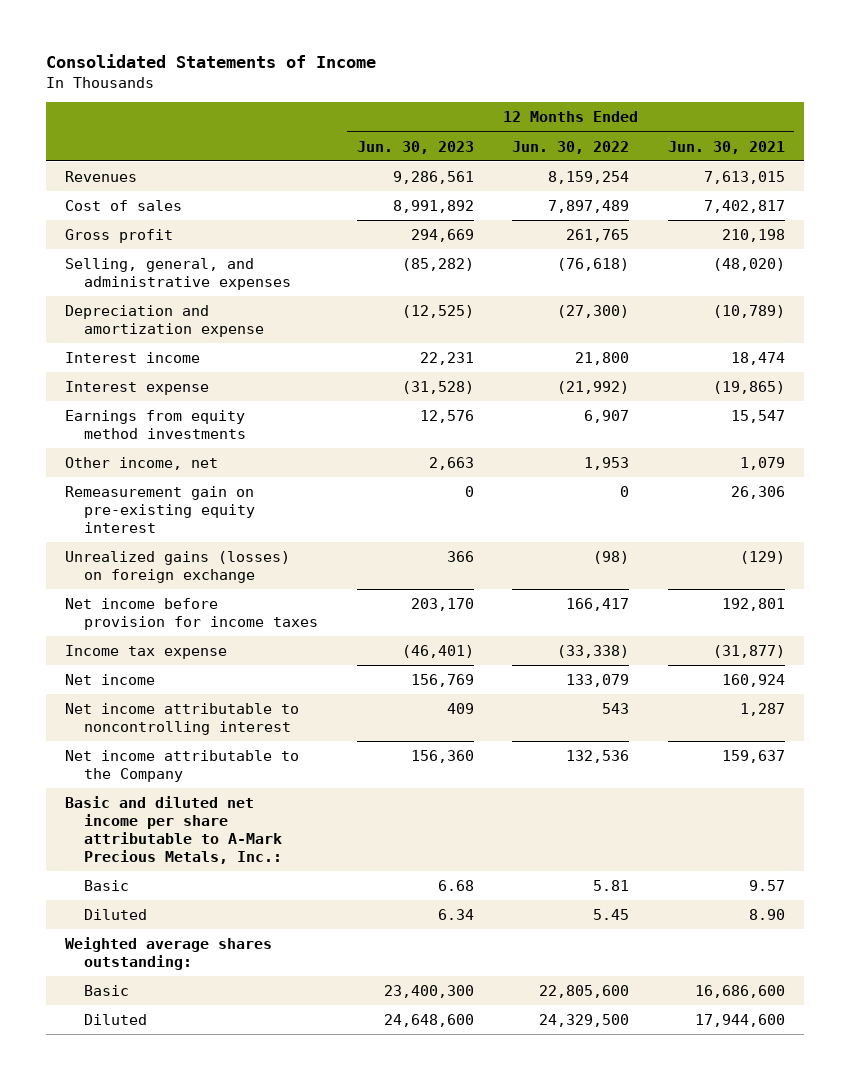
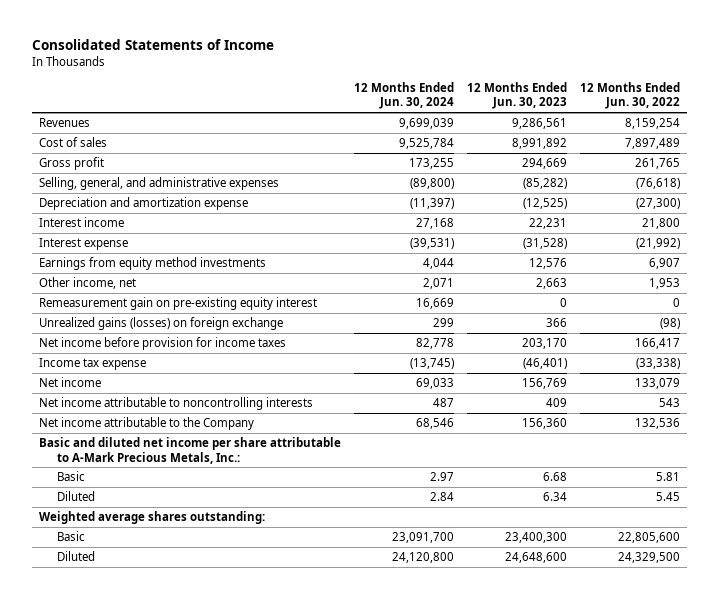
[667,140,785,154] Jun. 30, 2021 -> none
none -> [353,82,454,110] 12 Months Ended Jun. 30, 2024
[65,702,300,735] Net income attributable to noncontrolling interest -> [38,397,313,411] Net income attributable to noncontrolling interests

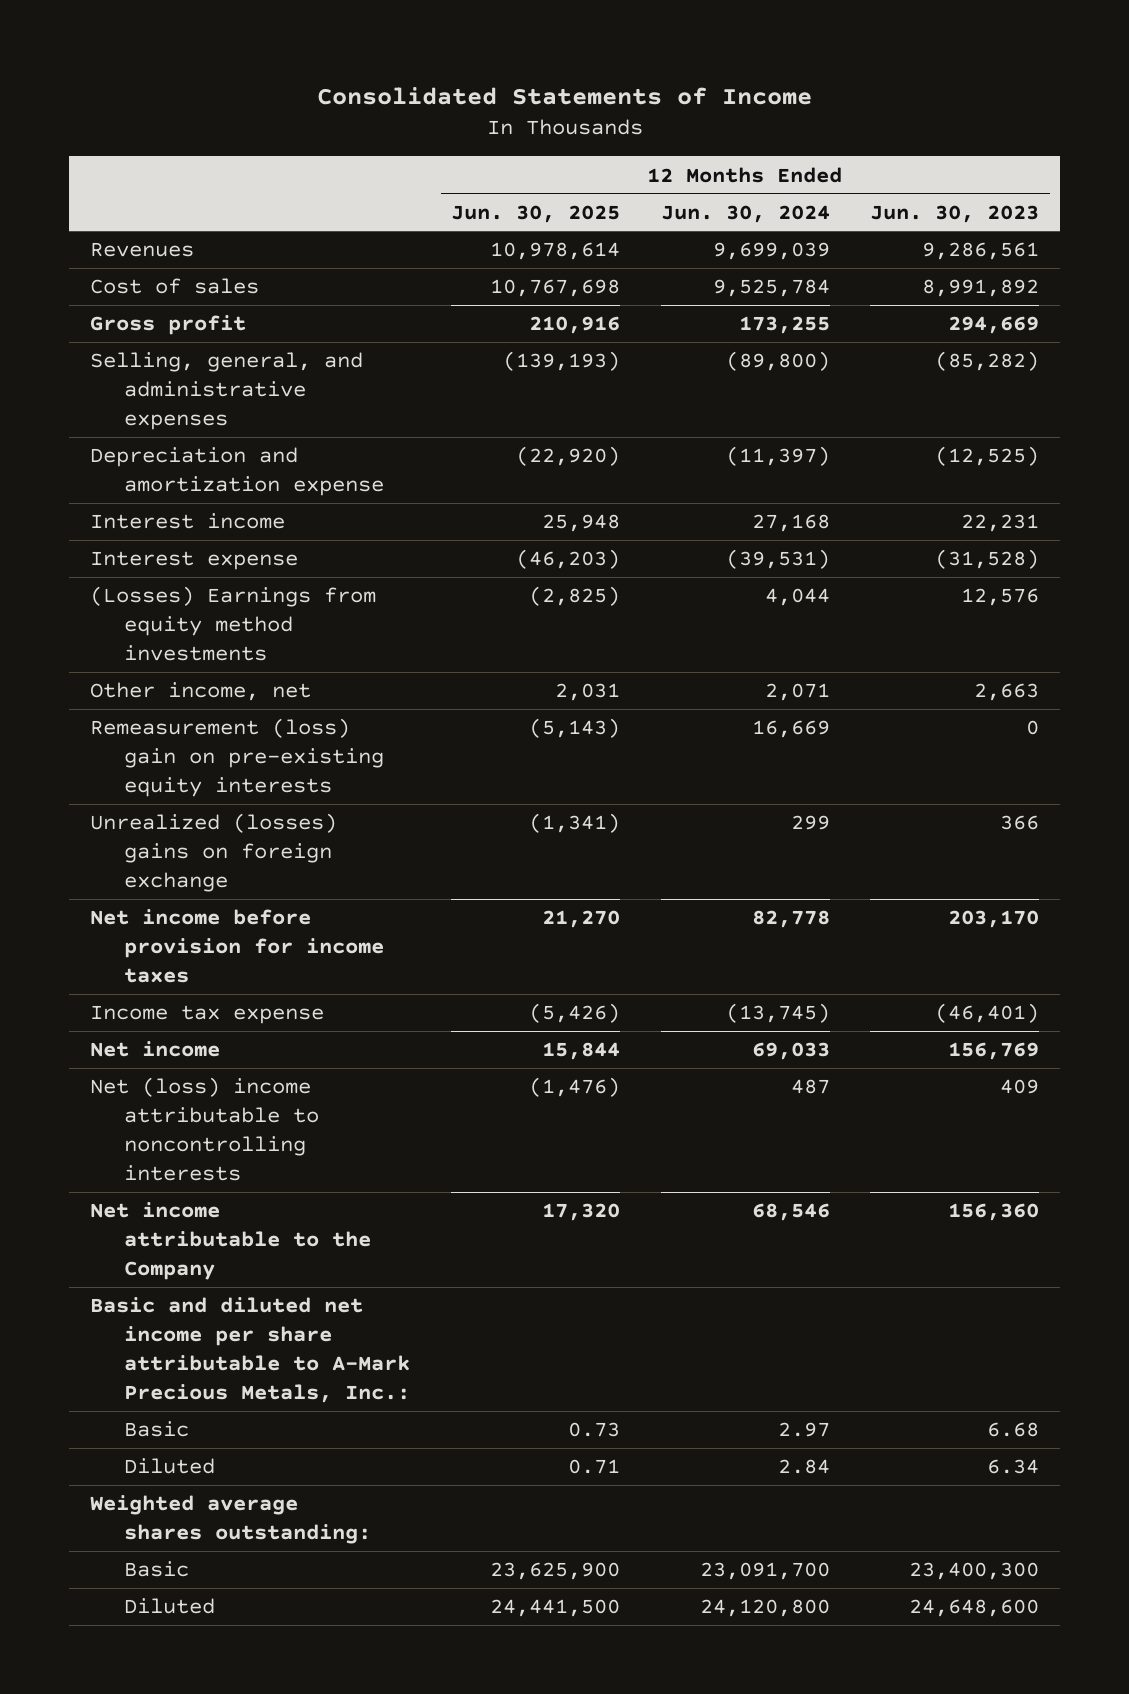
[580,82,681,110] 12 Months Ended Jun. 30, 2022 -> none
none -> [450,204,620,223] Jun. 30, 2025
[38,257,266,271] Earnings from equity method investments -> [89,586,376,662] (Losses) Earnings from equity method investments
[38,297,317,311] Remeasurement gain on pre-existing equity interest -> [89,718,384,798] Remeasurement (loss) gain on pre-existing equity interests
[38,317,283,331] Unrealized gains (losses) on foreign exchange -> [89,813,337,893] Unrealized (losses) gains on foreign exchange
[38,397,313,411] Net income attributable to noncontrolling interests -> [89,1077,319,1182] Net (loss) income attributable to noncontrolling interests

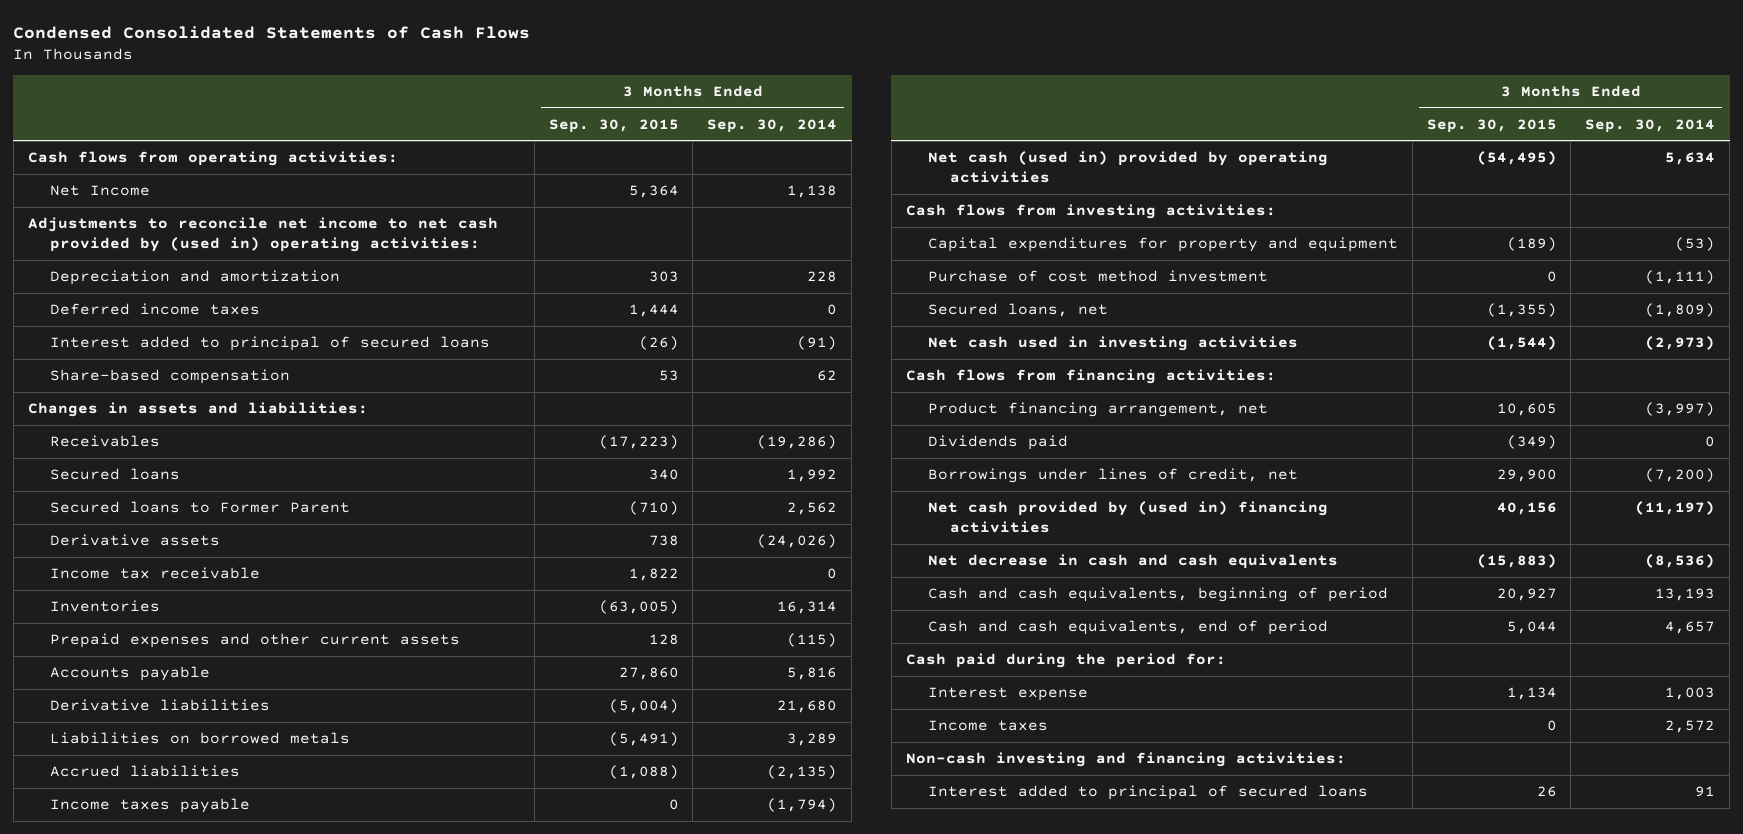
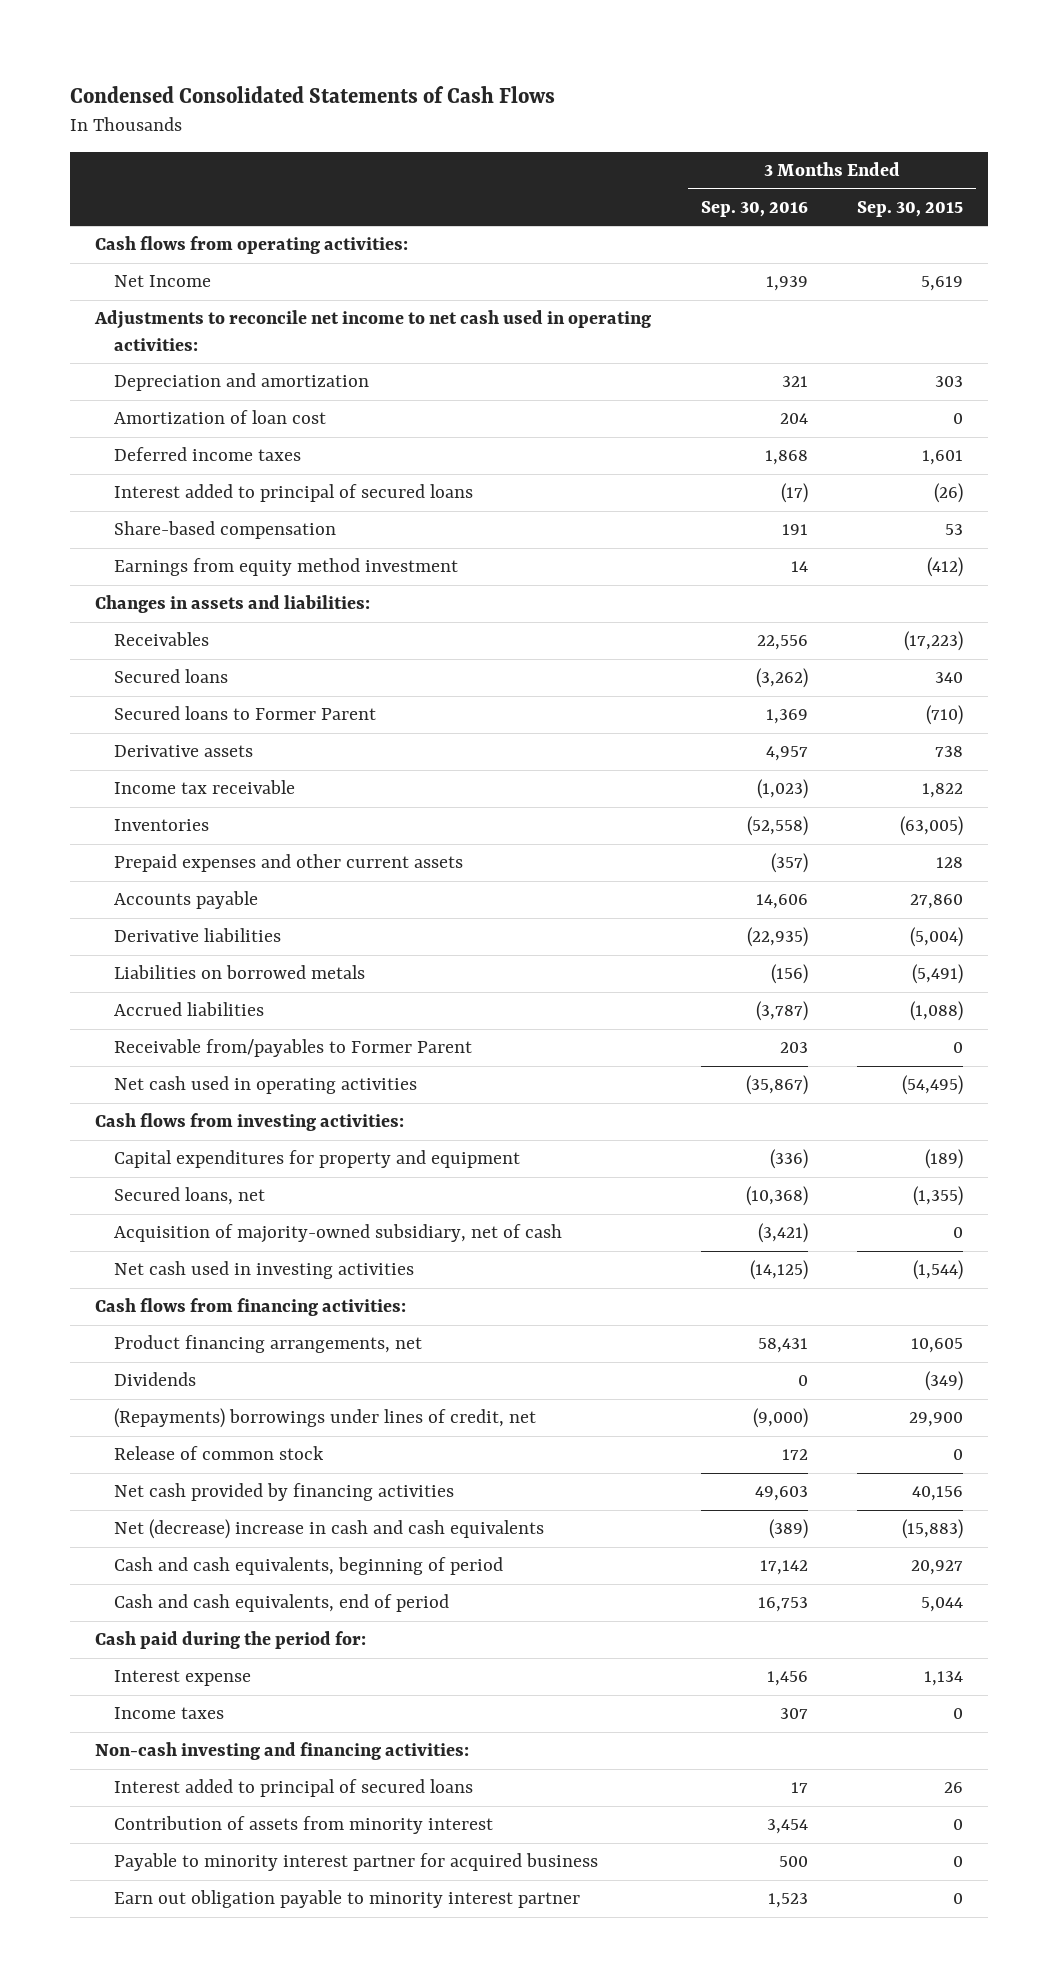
[707,118,838,133] Sep. 30, 2014 -> none
none -> [700,201,808,218] Sep. 30, 2016
[628,185,679,199] 5,364 -> [921,276,964,292] 5,619
[27,217,498,253] Adjustments to reconcile net income to net cash provided by (used in) operating activities: -> [94,310,652,351] Adjustments to reconcile net income to net cash used in operating activities:
none -> [114,410,327,425] Amortization of loan cost
[628,304,679,318] 1,444 -> [922,450,964,466] 1,601
none -> [114,558,459,577] Earnings from equity method investment
[49,798,250,814] Income taxes payable -> none
none -> [114,1039,473,1058] Receivable from/payables to Former Parent
[927,151,1328,184] Net cash (used in) provided by operating activities -> [114,1076,418,1095] Net cash used in operating activities
[927,270,1268,283] Purchase of cost method investment -> none
none -> [114,1224,563,1244] Acquisition of majority-owned subsidiary, net of cash
[927,402,1268,418] Product financing arrangement, net -> [114,1335,423,1354] Product financing arrangements, net
[927,435,1068,451] Dividends paid -> [114,1372,197,1387] Dividends
[927,468,1298,484] Borrowings under lines of credit, net -> [114,1408,537,1429] (Repayments) borrowings under lines of credit, net
none -> [114,1446,325,1461] Release of common stock
[927,501,1328,534] Net cash provided by (used in) financing activities -> [114,1483,455,1502] Net cash provided by financing activities
[927,554,1338,570] Net decrease in cash and cash equivalents -> [114,1519,545,1540] Net (decrease) increase in cash and cash equivalents
none -> [114,1816,494,1835] Contribution of assets from minority interest
none -> [114,1853,599,1872] Payable to minority interest partner for acquired business
none -> [114,1890,581,1909] Earn out obligation payable to minority interest partner

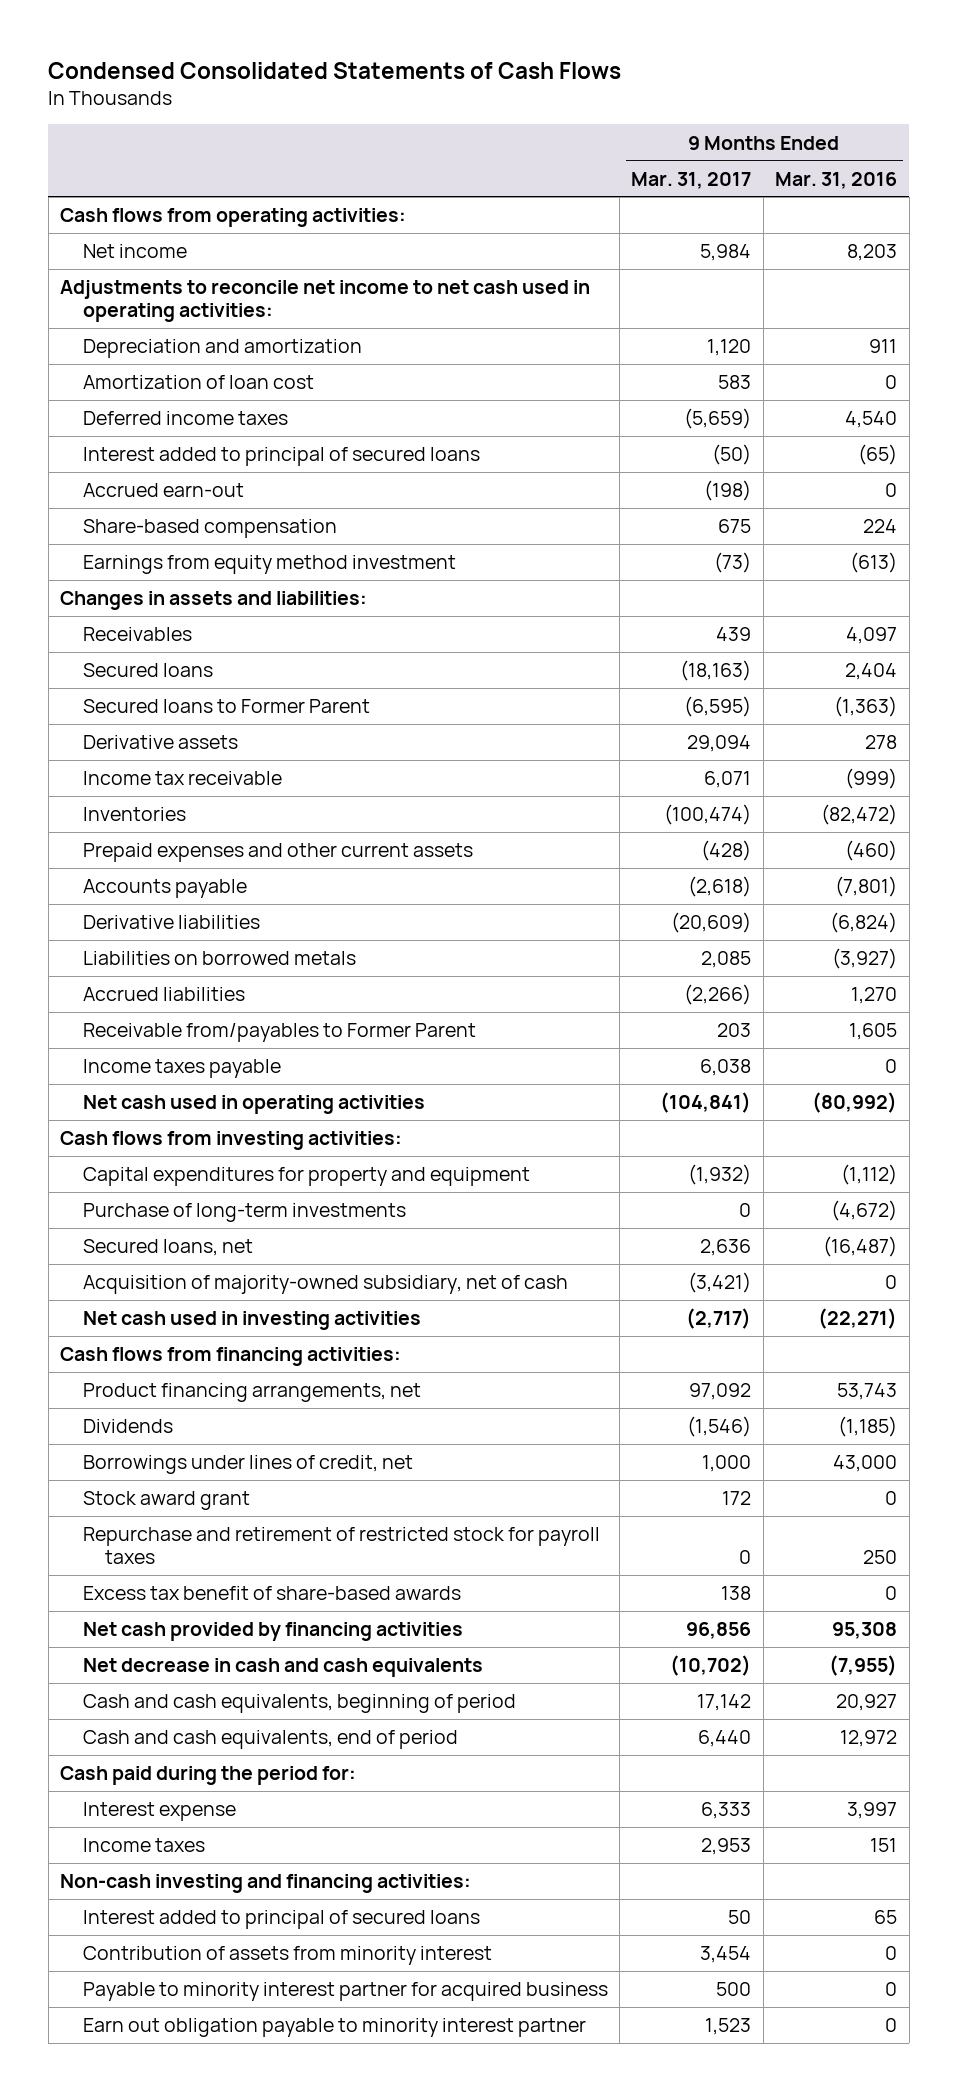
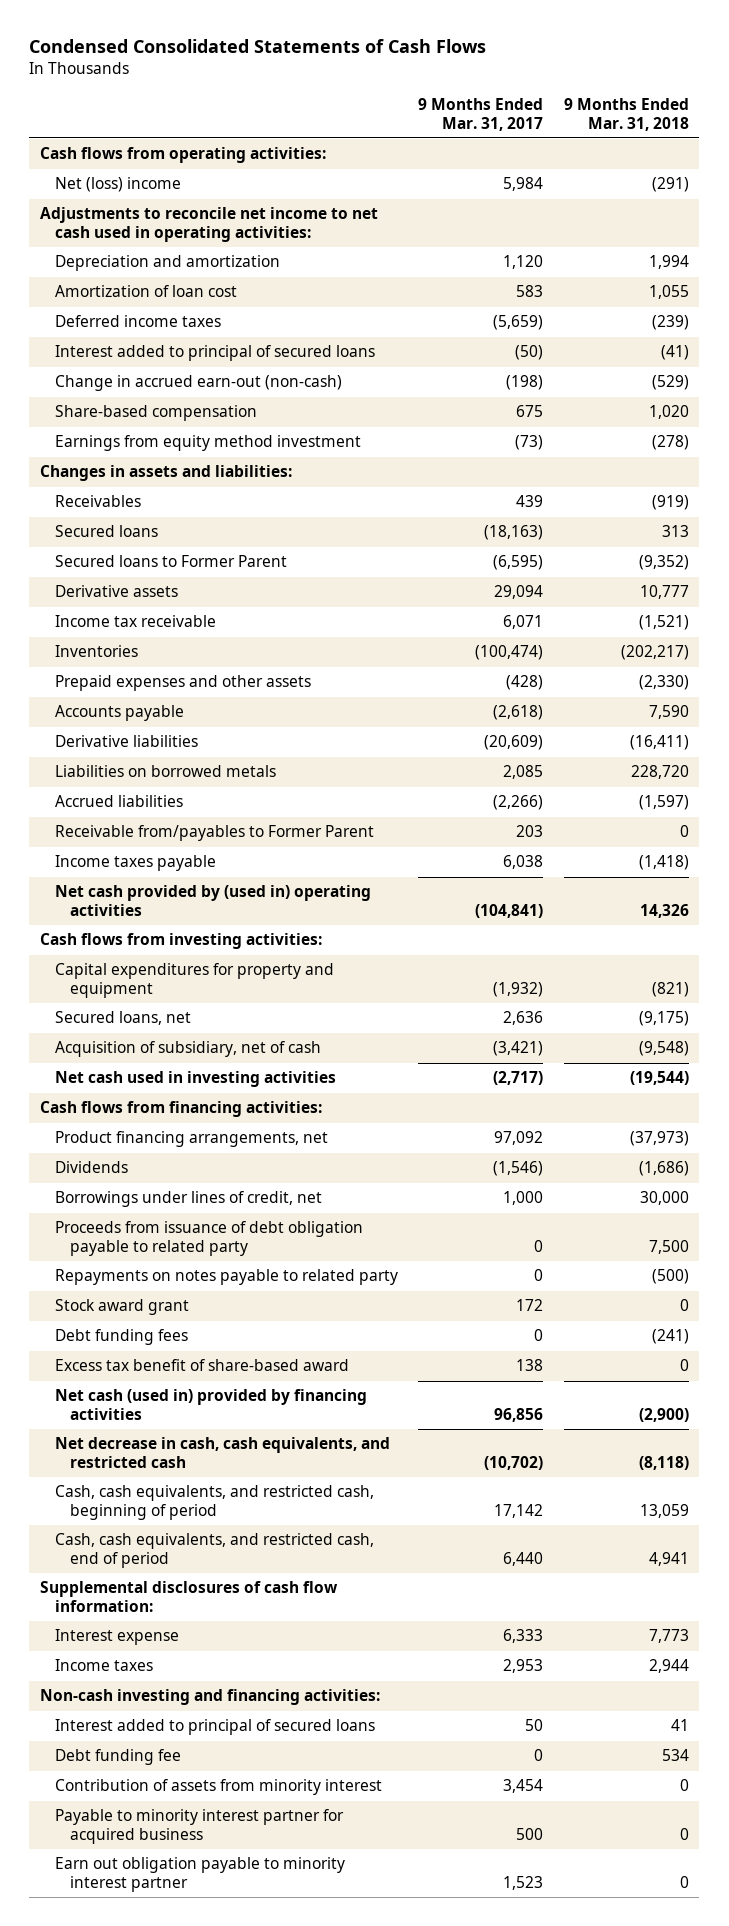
[775,171,898,189] Mar. 31, 2016 -> none
none -> [564,98,690,131] 9 Months Ended Mar. 31, 2018
[82,244,187,259] Net income -> [54,177,181,193] Net (loss) income
[82,483,244,498] Accrued earn-out -> [54,375,342,392] Change in accrued earn-out (non-cash)
[82,843,473,863] Prepaid expenses and other current assets -> [54,675,311,692] Prepaid expenses and other assets
[82,1095,425,1115] Net cash used in operating activities -> [54,885,371,916] Net cash provided by (used in) operating activities
[82,1203,406,1223] Purchase of long-term investments -> none
[82,1275,568,1295] Acquisition of majority-owned subsidiary, net of cash -> [54,1041,321,1058] Acquisition of subsidiary, net of cash
none -> [54,1221,363,1256] Proceeds from issuance of debt obligation payable to related party
none -> [54,1269,398,1286] Repayments on notes payable to related party
[82,1527,600,1565] Repurchase and retirement of restricted stock for payroll taxes -> none
[60,1766,357,1786] Cash paid during the period for: -> none
none -> [54,1329,188,1346] Debt funding fees
[82,1586,461,1601] Excess tax benefit of share-based awards -> [54,1359,349,1372] Excess tax benefit of share-based award
[82,1622,463,1642] Net cash provided by financing activities -> [54,1389,367,1420] Net cash (used in) provided by financing activities
[82,1658,483,1678] Net decrease in cash and cash equivalents -> [54,1437,390,1468] Net decrease in cash, cash equivalents, and restricted cash
[82,1694,516,1714] Cash and cash equivalents, beginning of period -> [54,1485,374,1520] Cash, cash equivalents, and restricted cash, beginning of period
[82,1730,458,1750] Cash and cash equivalents, end of period -> [54,1533,374,1568] Cash, cash equivalents, and restricted cash, end of period
none -> [39,1581,338,1612] Supplemental disclosures of cash flow information:
none -> [54,1749,181,1766] Debt funding fee

